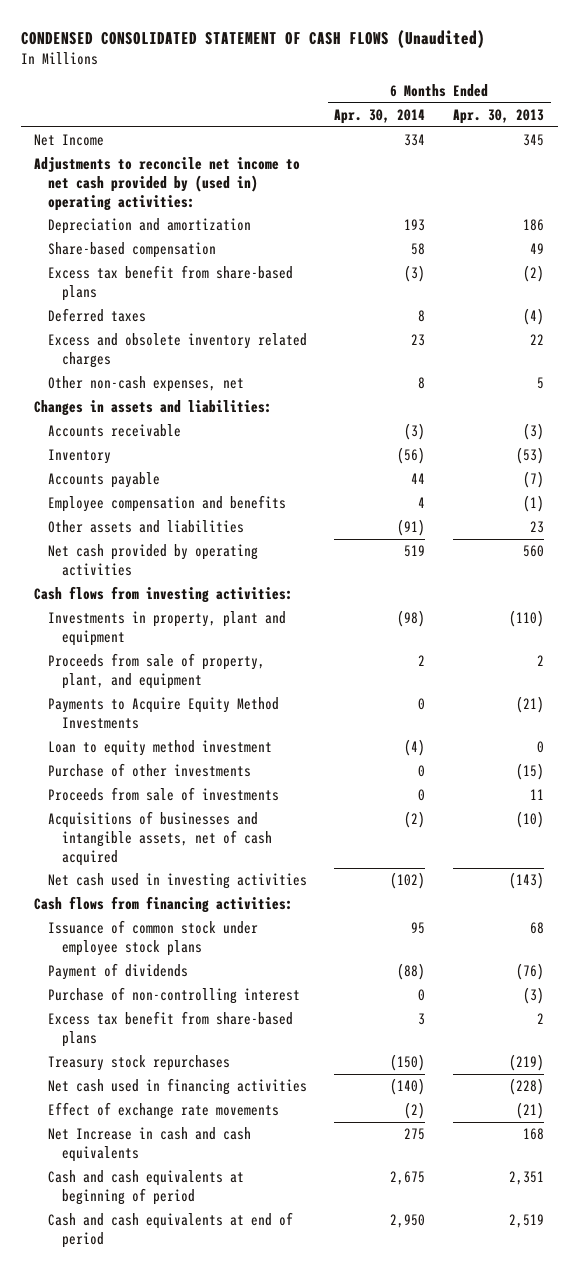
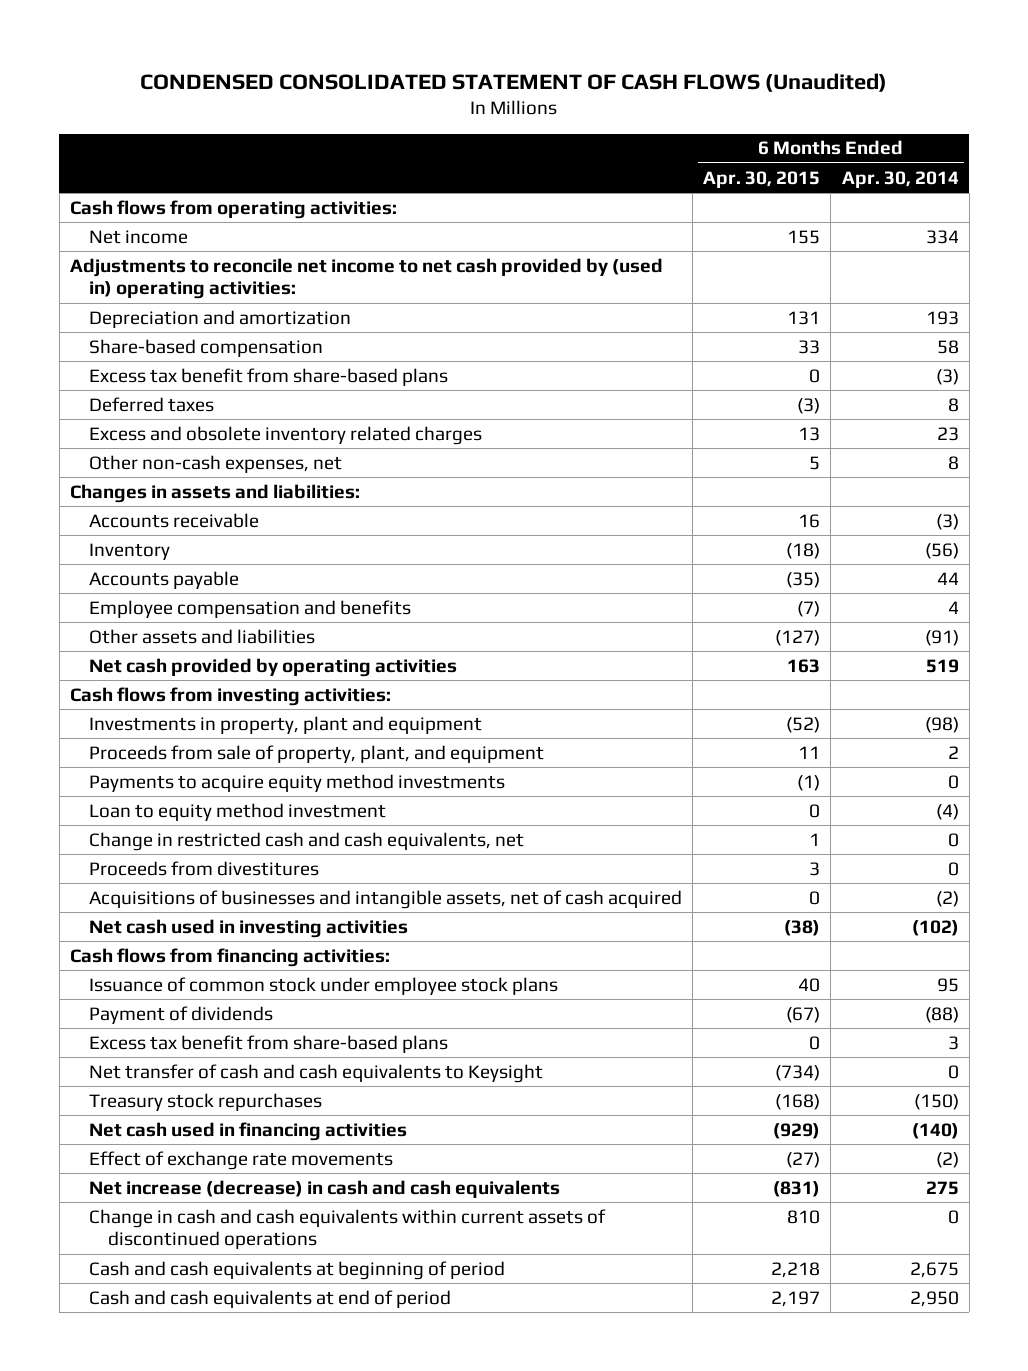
[452,109,544,125] Apr. 30, 2013 -> none
none -> [703,170,821,188] Apr. 30, 2015
none -> [69,199,397,219] Cash flows from operating activities:
[34,134,105,147] Net Income -> [88,229,188,244] Net income
[48,697,280,729] Payments to Acquire Equity Method Investments -> [88,773,505,792] Payments to acquire equity method investments
[48,763,252,778] Purchase of other investments -> none
[48,787,280,802] Proceeds from sale of investments -> none
none -> [88,831,524,851] Change in restricted cash and cash equivalents, net
none -> [88,860,319,876] Proceeds from divestitures
[48,987,301,1005] Purchase of non-controlling interest -> none
none -> [88,1063,543,1083] Net transfer of cash and cash equivalents to Keysight
[48,1127,252,1162] Net Increase in cash and cash equivalents -> [88,1179,560,1198] Net increase (decrease) in cash and cash equivalents
none -> [88,1208,606,1250] Change in cash and cash equivalents within current assets of discontinued operations

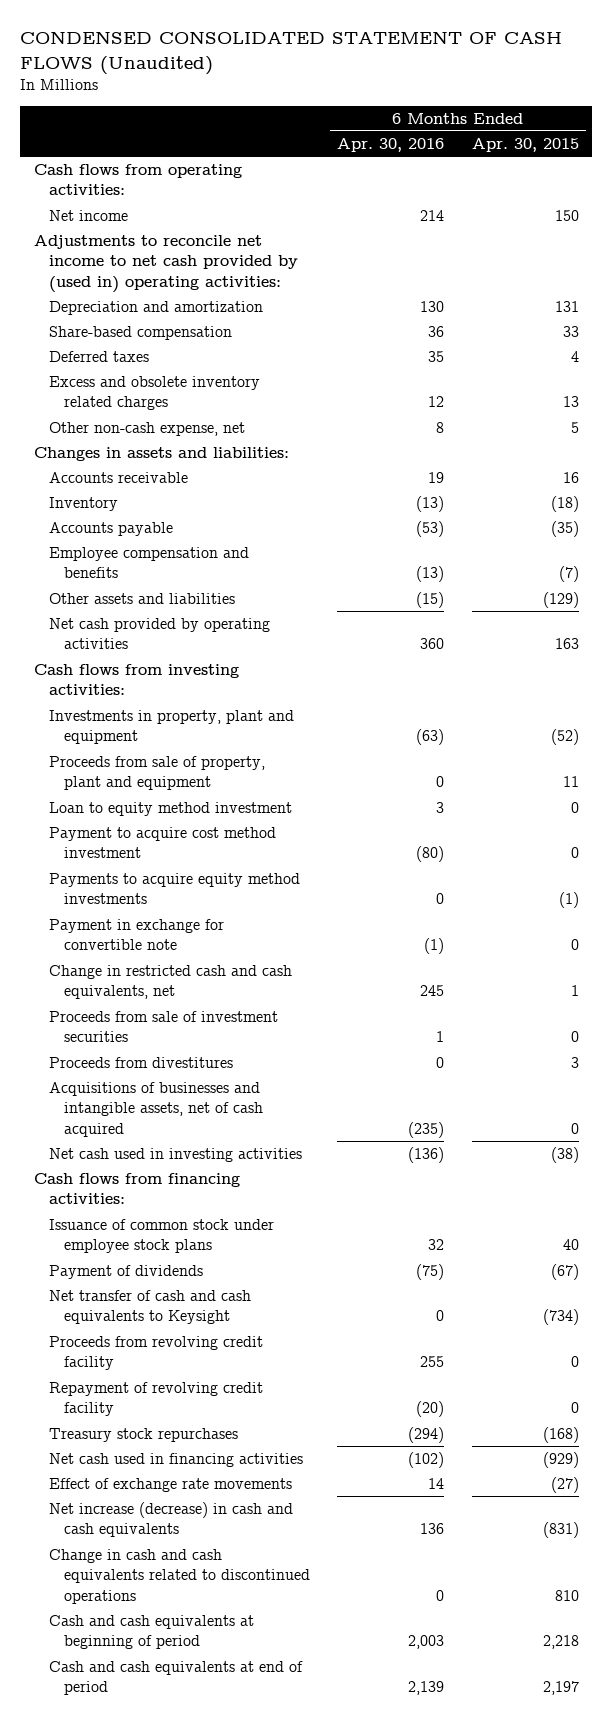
[841,170,959,188] Apr. 30, 2014 -> none
none -> [337,138,445,153] Apr. 30, 2016
[787,229,821,244] 155 -> [554,210,579,222] 150
[88,367,448,386] Excess tax benefit from share-based plans -> none
[797,397,821,414] (3) -> [570,351,579,363] 4
[88,454,342,473] Other non-cash expenses, net -> [48,422,245,437] Other non-cash expense, net
[775,629,821,646] (127) -> [542,592,579,609] (129)
[88,744,544,763] Proceeds from sale of property, plant, and equipment -> [48,756,265,791] Proceeds from sale of property, plant and equipment
none -> [48,827,276,859] Payment to acquire cost method investment
[88,773,505,792] Payments to acquire equity method investments -> [48,873,300,905] Payments to acquire equity method investments
none -> [48,919,224,951] Payment in exchange for convertible note
none -> [48,1011,278,1043] Proceeds from sale of investment securities
[88,1034,448,1053] Excess tax benefit from share-based plans -> none
none -> [48,1336,263,1371] Proceeds from revolving credit facility
none -> [48,1382,263,1417] Repayment of revolving credit facility
[88,1208,606,1250] Change in cash and cash equivalents within current assets of discontinued operations -> [48,1549,310,1604] Change in cash and cash equivalents related to discontinued operations

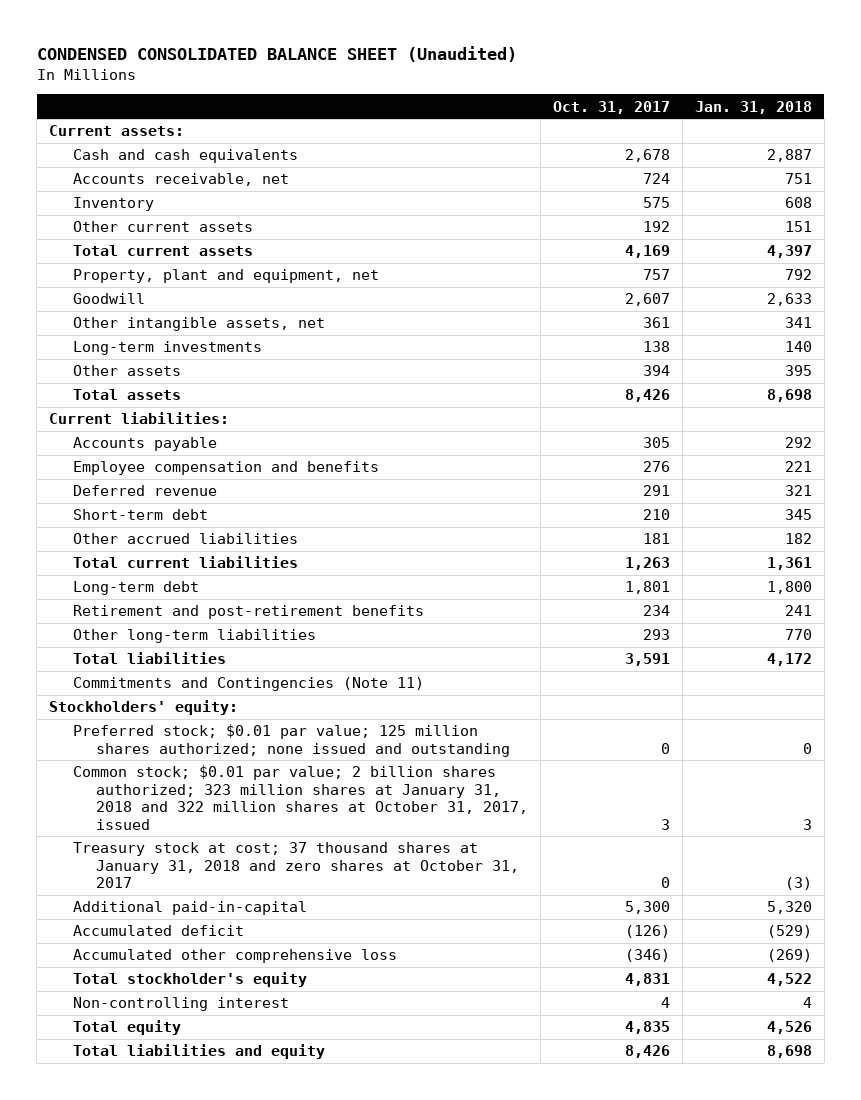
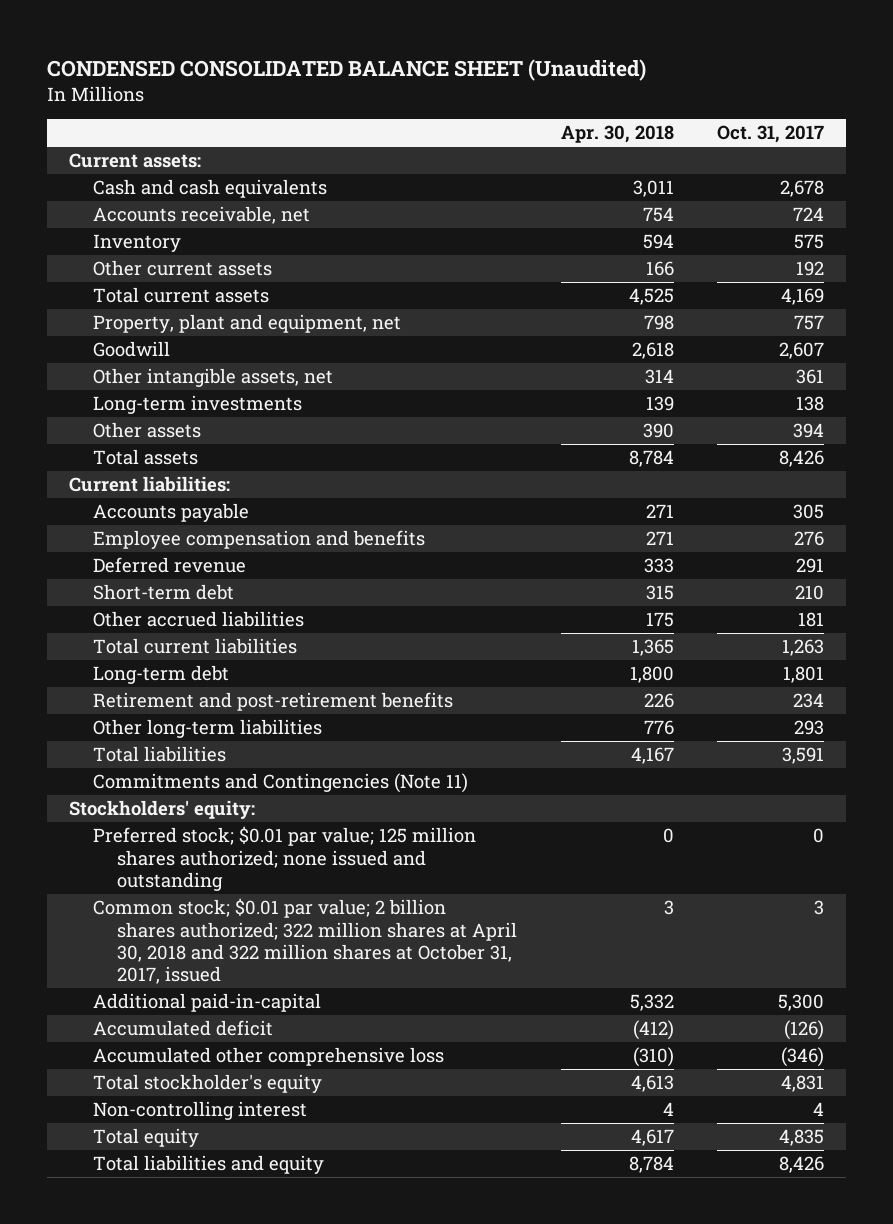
[694,100,812,114] Jan. 31, 2018 -> none
none -> [560,125,674,144] Apr. 30, 2018
[72,842,520,889] Treasury stock at cost; 37 thousand shares at January 31, 2018 and zero shares at October 31, 2017 -> none
[72,765,529,830] Common stock; $0.01 par value; 2 billion shares authorized; 323 million shares at January 31, 2018 and 322 million shares at October 31, 2017, issued -> [92,898,517,985] Common stock; $0.01 par value; 2 billion shares authorized; 322 million shares at April 30, 2018 and 322 million shares at October 31, 2017, issued

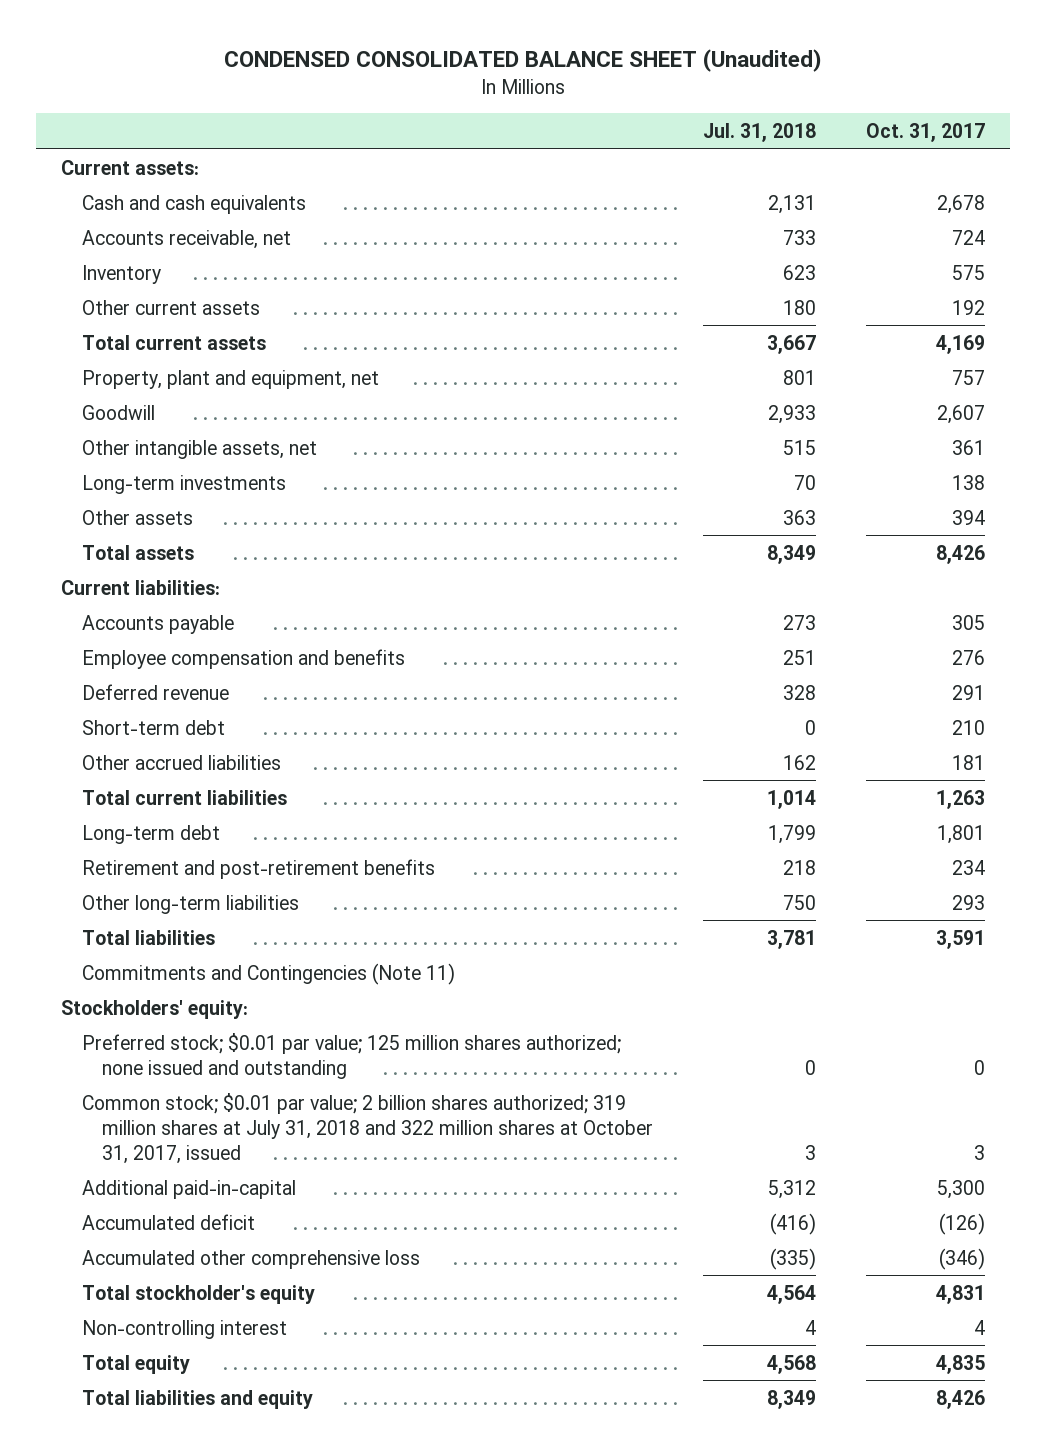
[560,125,674,144] Apr. 30, 2018 -> none
none -> [702,123,816,143] Jul. 31, 2018
[92,898,517,985] Common stock; $0.01 par value; 2 billion shares authorized; 322 million shares at April 30, 2018 and 322 million shares at October 31, 2017, issued -> [81,1092,653,1164] Common stock; $0.01 par value; 2 billion shares authorized; 319 million shares at July 31, 2018 and 322 million shares at October 31, 2017, issued

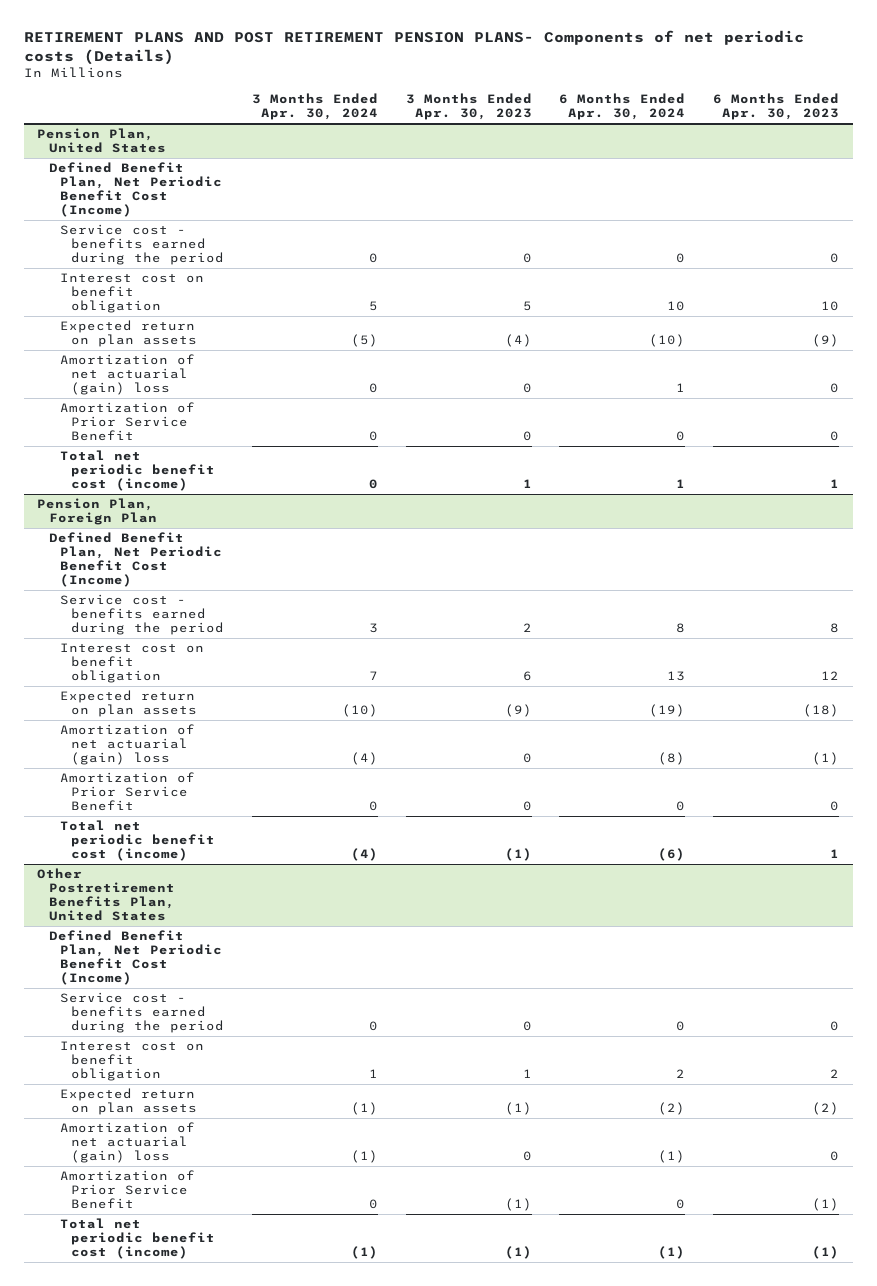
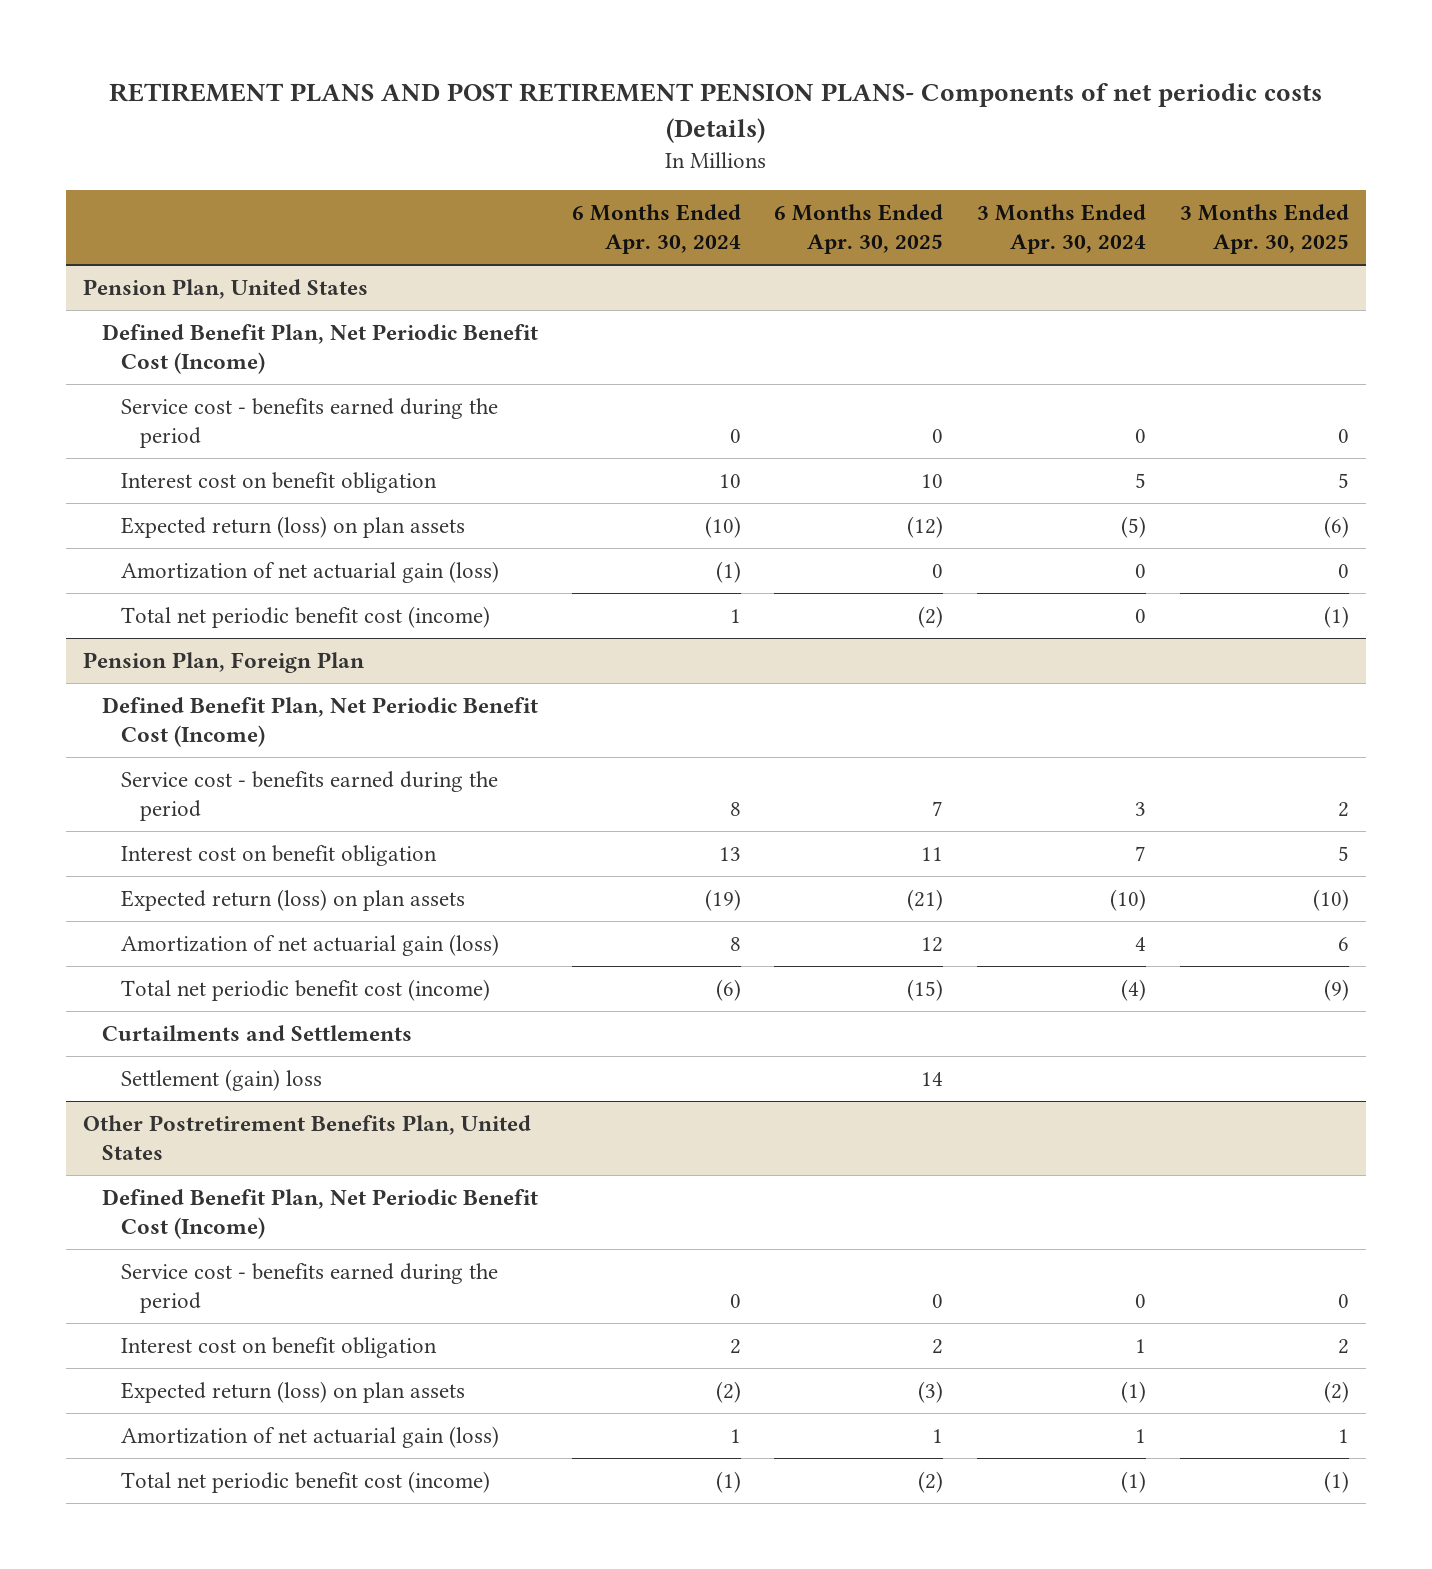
[405,93,532,121] 3 Months Ended Apr. 30, 2023 -> none
[713,93,840,121] 6 Months Ended Apr. 30, 2023 -> none
none -> [774,204,944,254] 6 Months Ended Apr. 30, 2025
none -> [1180,204,1350,254] 3 Months Ended Apr. 30, 2025
[59,402,195,442] Amortization of Prior Service Benefit -> none
[59,320,197,348] Expected return on plan assets -> [120,515,465,538] Expected return (loss) on plan assets
[59,354,195,396] Amortization of net actuarial (gain) loss -> [120,560,499,583] Amortization of net actuarial gain (loss)
[676,383,686,393] 1 -> [715,560,741,583] (1)
[59,772,195,812] Amortization of Prior Service Benefit -> none
[59,690,197,718] Expected return on plan assets -> [120,888,465,911] Expected return (loss) on plan assets
[59,724,195,766] Amortization of net actuarial (gain) loss -> [120,933,499,956] Amortization of net actuarial gain (loss)
[350,752,378,766] (4) -> [1135,936,1147,951] 4
[658,752,686,766] (8) -> [729,936,741,951] 8
none -> [101,1024,412,1041] Curtailments and Settlements
none -> [120,1068,322,1091] Settlement (gain) loss
[59,1170,195,1210] Amortization of Prior Service Benefit -> none
[59,1088,197,1116] Expected return on plan assets -> [120,1380,465,1403] Expected return (loss) on plan assets
[59,1122,195,1164] Amortization of net actuarial (gain) loss -> [120,1425,499,1448] Amortization of net actuarial gain (loss)
[350,1150,378,1164] (1) -> [1135,1428,1147,1443] 1
[658,1150,686,1164] (1) -> [729,1428,741,1443] 1

